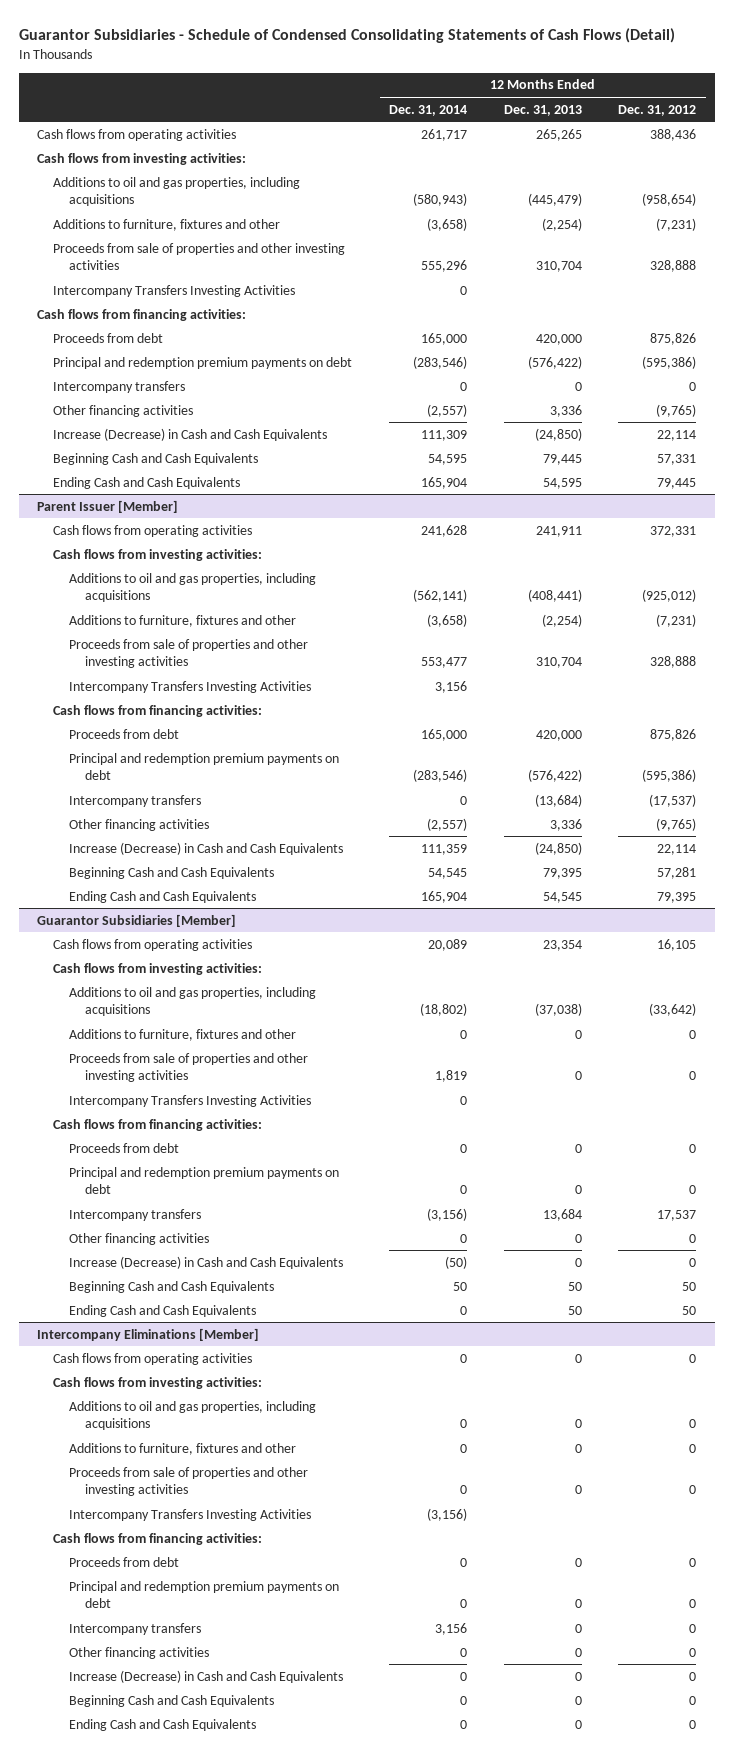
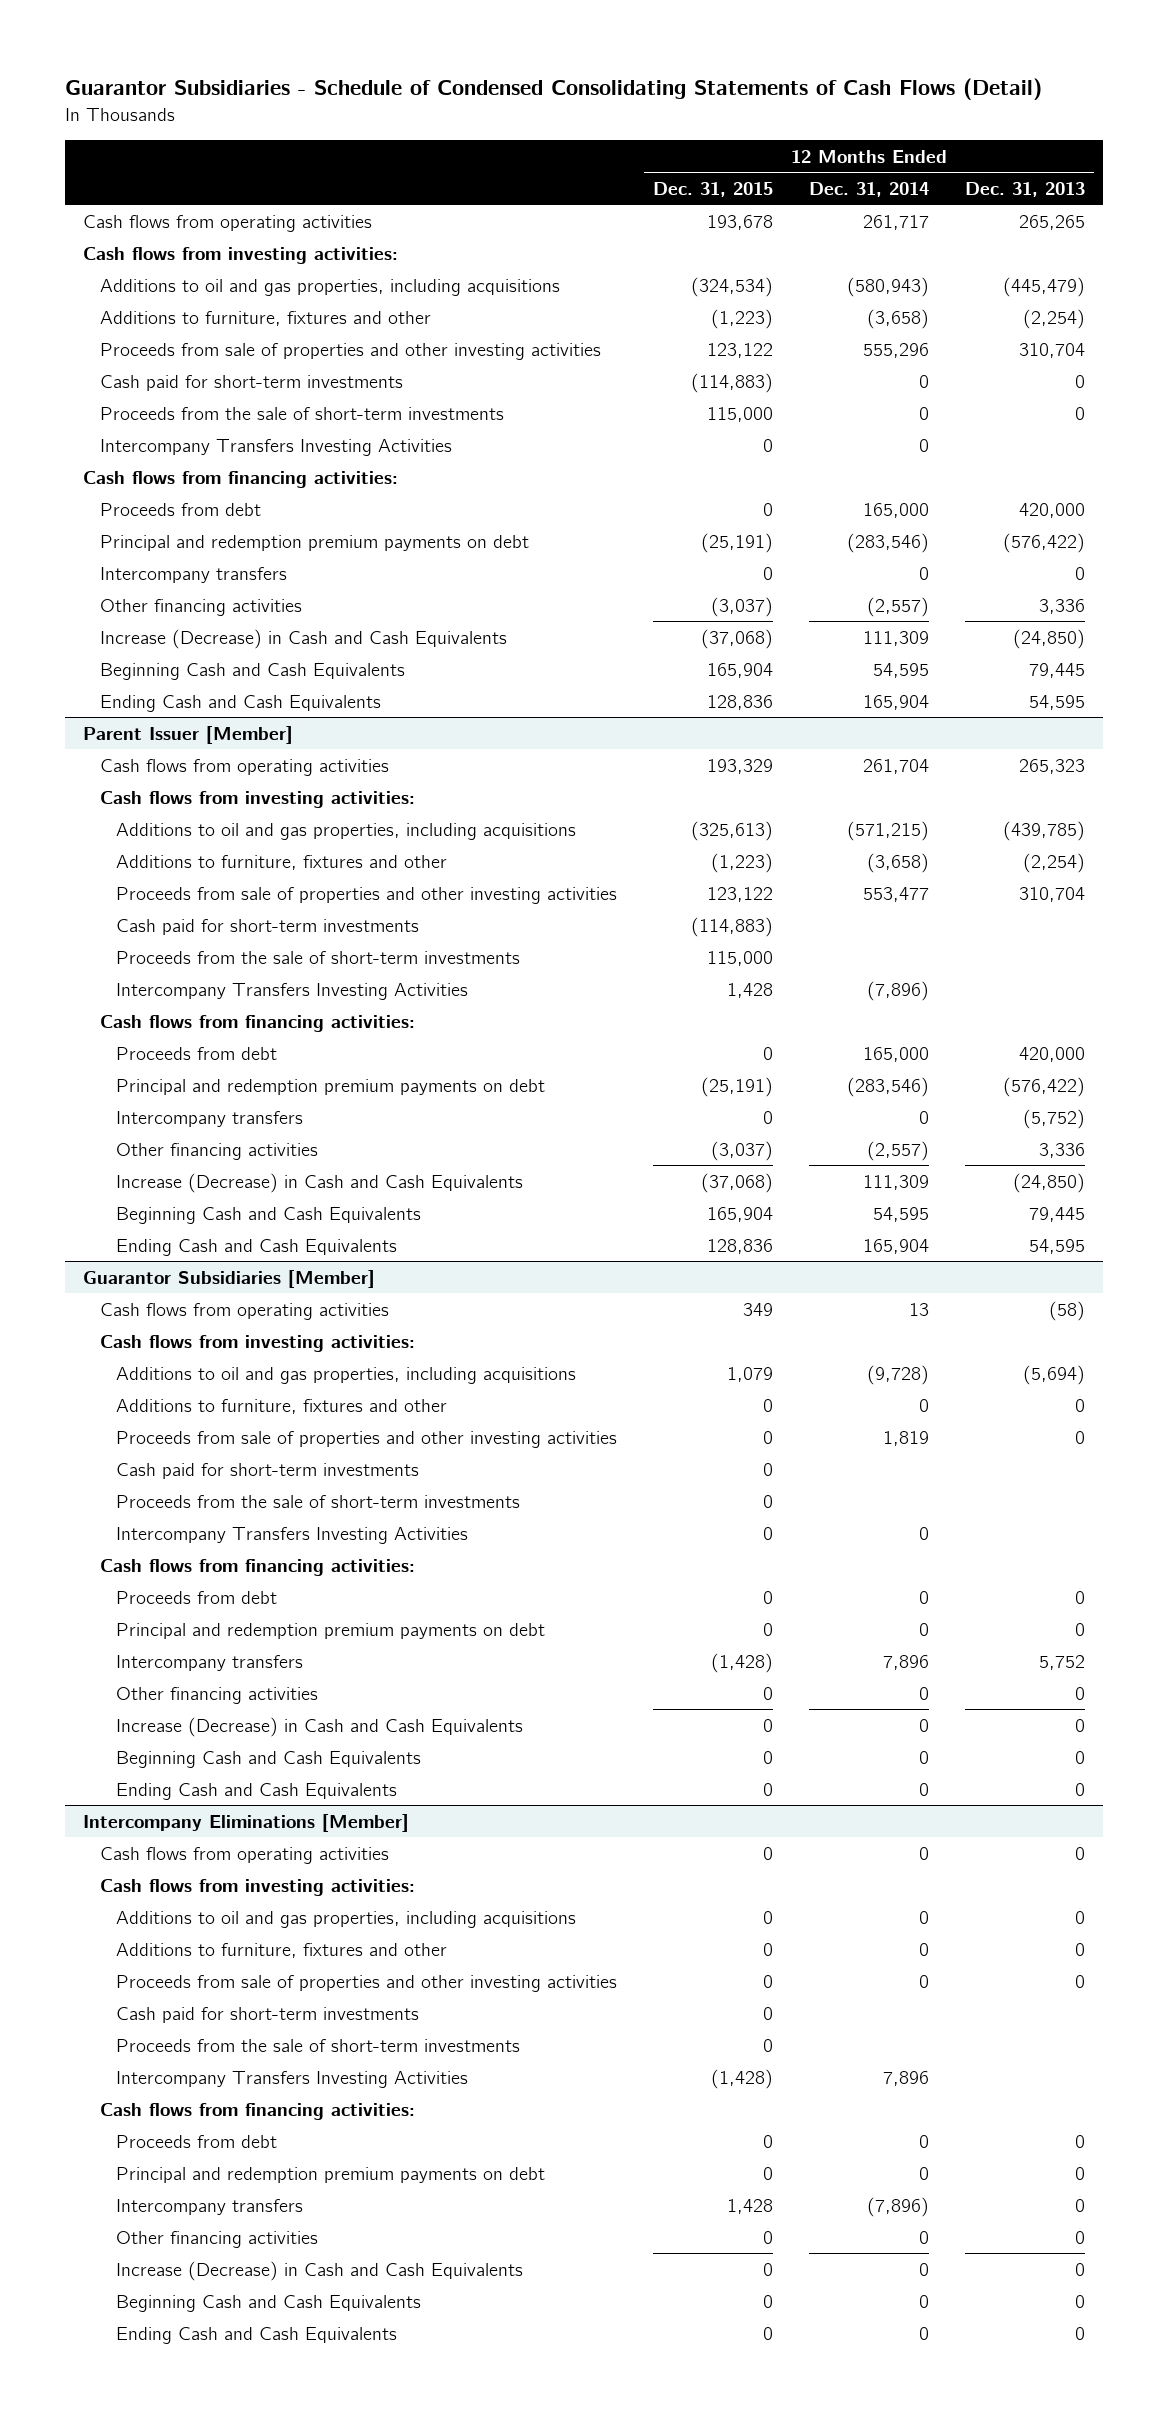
[618,104,697,116] Dec. 31, 2012 -> none
none -> [653,181,774,197] Dec. 31, 2015
none -> [99,374,403,391] Cash paid for short-term investments
none -> [99,406,504,420] Proceeds from the sale of short-term investments
[420,524,467,537] 241,628 -> [863,758,930,774] 261,704
[535,525,582,537] 241,911 -> [1019,758,1086,774] 265,323
[412,589,467,603] (562,141) -> [847,820,930,841] (571,215)
[527,589,582,603] (408,441) -> [1003,820,1086,841] (439,785)
none -> [115,918,419,935] Cash paid for short-term investments
none -> [115,950,520,964] Proceeds from the sale of short-term investments
[434,680,467,693] 3,156 -> [867,980,930,1001] (7,896)
[534,793,582,807] (13,684) -> [1023,1108,1086,1129] (5,752)
[420,843,467,855] 111,359 -> [863,1174,930,1190] 111,309
[427,867,467,879] 54,545 -> [873,1206,930,1222] 54,595
[542,867,582,879] 79,395 -> [1029,1206,1086,1222] 79,445
[542,891,582,903] 54,545 -> [1029,1238,1086,1254] 54,595
[427,938,467,951] 20,089 -> [909,1302,930,1316] 13
[542,939,582,951] 23,354 -> [1049,1300,1086,1321] (58)
[419,1003,467,1017] (18,802) -> [867,1364,930,1385] (9,728)
[534,1003,582,1017] (37,038) -> [1023,1364,1086,1385] (5,694)
none -> [115,1462,419,1479] Cash paid for short-term investments
none -> [115,1494,520,1508] Proceeds from the sale of short-term investments
[426,1207,467,1221] (3,156) -> [883,1654,930,1670] 7,896
[542,1208,582,1221] 13,684 -> [1039,1654,1086,1670] 5,752
[444,1255,467,1269] (50) -> [919,1718,930,1732] 0
[452,1281,467,1291] 50 -> [919,1750,930,1764] 0
[567,1281,582,1291] 50 -> [1075,1750,1086,1764] 0
[567,1305,582,1315] 50 -> [1075,1782,1086,1796] 0
none -> [115,2006,419,2023] Cash paid for short-term investments
none -> [115,2038,520,2052] Proceeds from the sale of short-term investments
[426,1507,467,1521] (3,156) -> [883,2070,930,2086] 7,896
[434,1622,467,1635] 3,156 -> [867,2196,930,2217] (7,896)

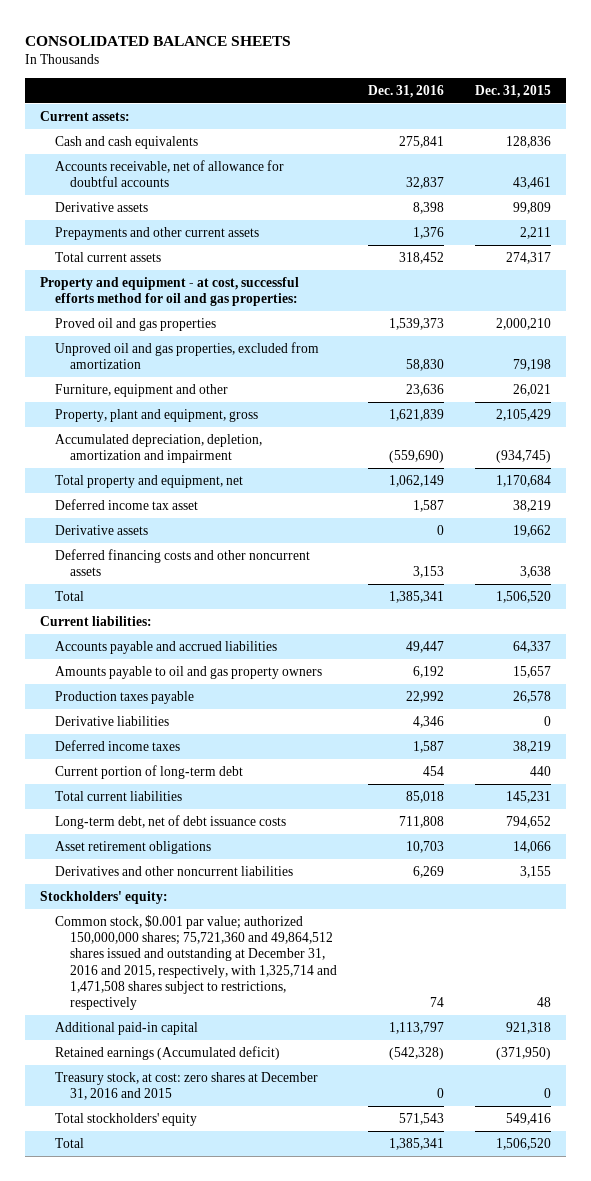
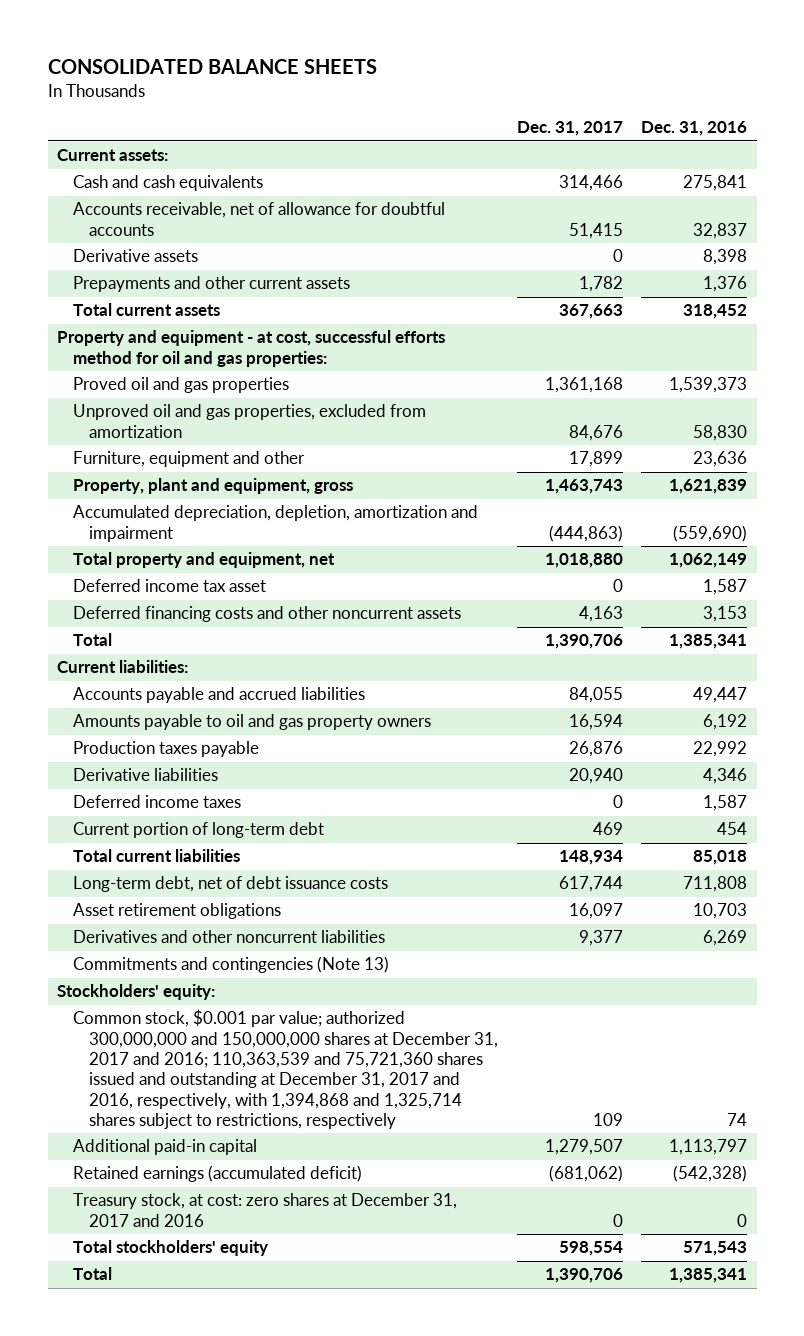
[474,84,551,98] Dec. 31, 2015 -> none
none -> [516,121,623,137] Dec. 31, 2017
[54,524,148,535] Derivative assets -> none
none -> [72,956,389,974] Commitments and contingencies (Note 13)
[54,914,337,1011] Common stock, $0.001 par value; authorized 150,000,000 shares; 75,721,360 and 49,864,512 shares issued and outstanding at December 31, 2016 and 2015, respectively, with 1,325,714 and 1,471,508 shares subject to restrictions, respectively -> [72,1009,498,1129] Common stock, $0.001 par value; authorized 300,000,000 and 150,000,000 shares at December 31, 2017 and 2016; 110,363,539 and 75,721,360 shares issued and outstanding at December 31, 2017 and 2016, respectively, with 1,394,868 and 1,325,714 shares subject to restrictions, respectively
[54,1045,280,1060] Retained earnings (Accumulated deficit) -> [72,1165,362,1183] Retained earnings (accumulated deficit)
[54,1071,318,1101] Treasury stock, at cost: zero shares at December 31, 2016 and 2015 -> [72,1193,457,1227] Treasury stock, at cost: zero shares at December 31, 2017 and 2016

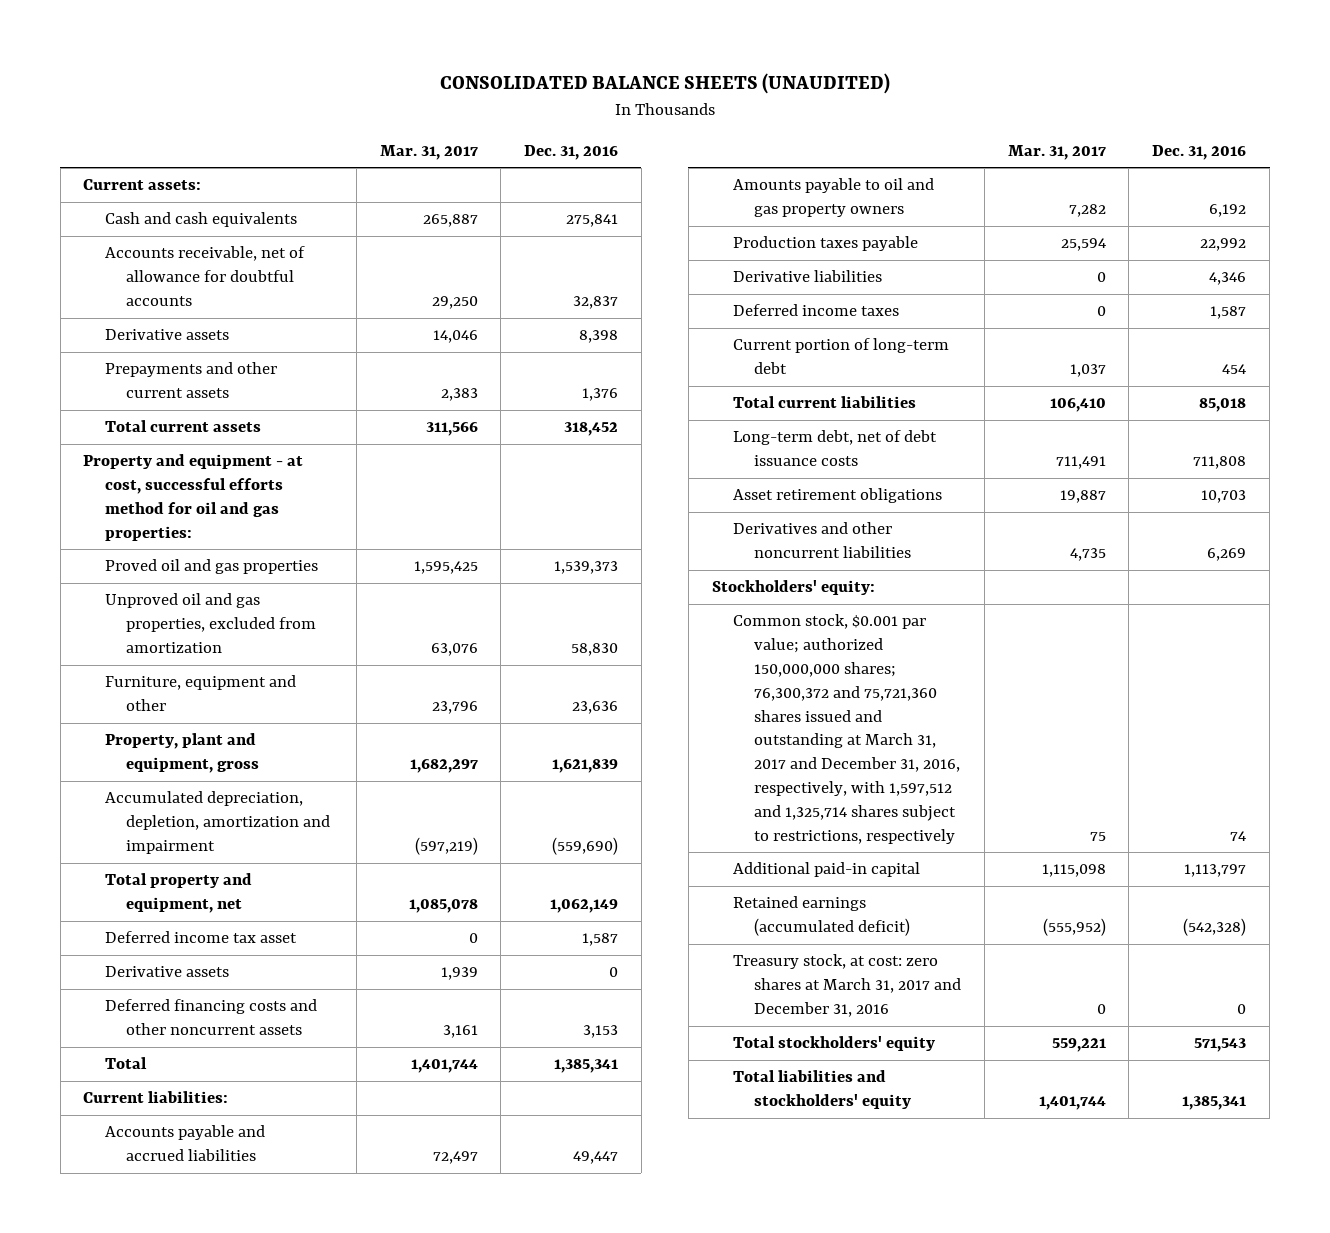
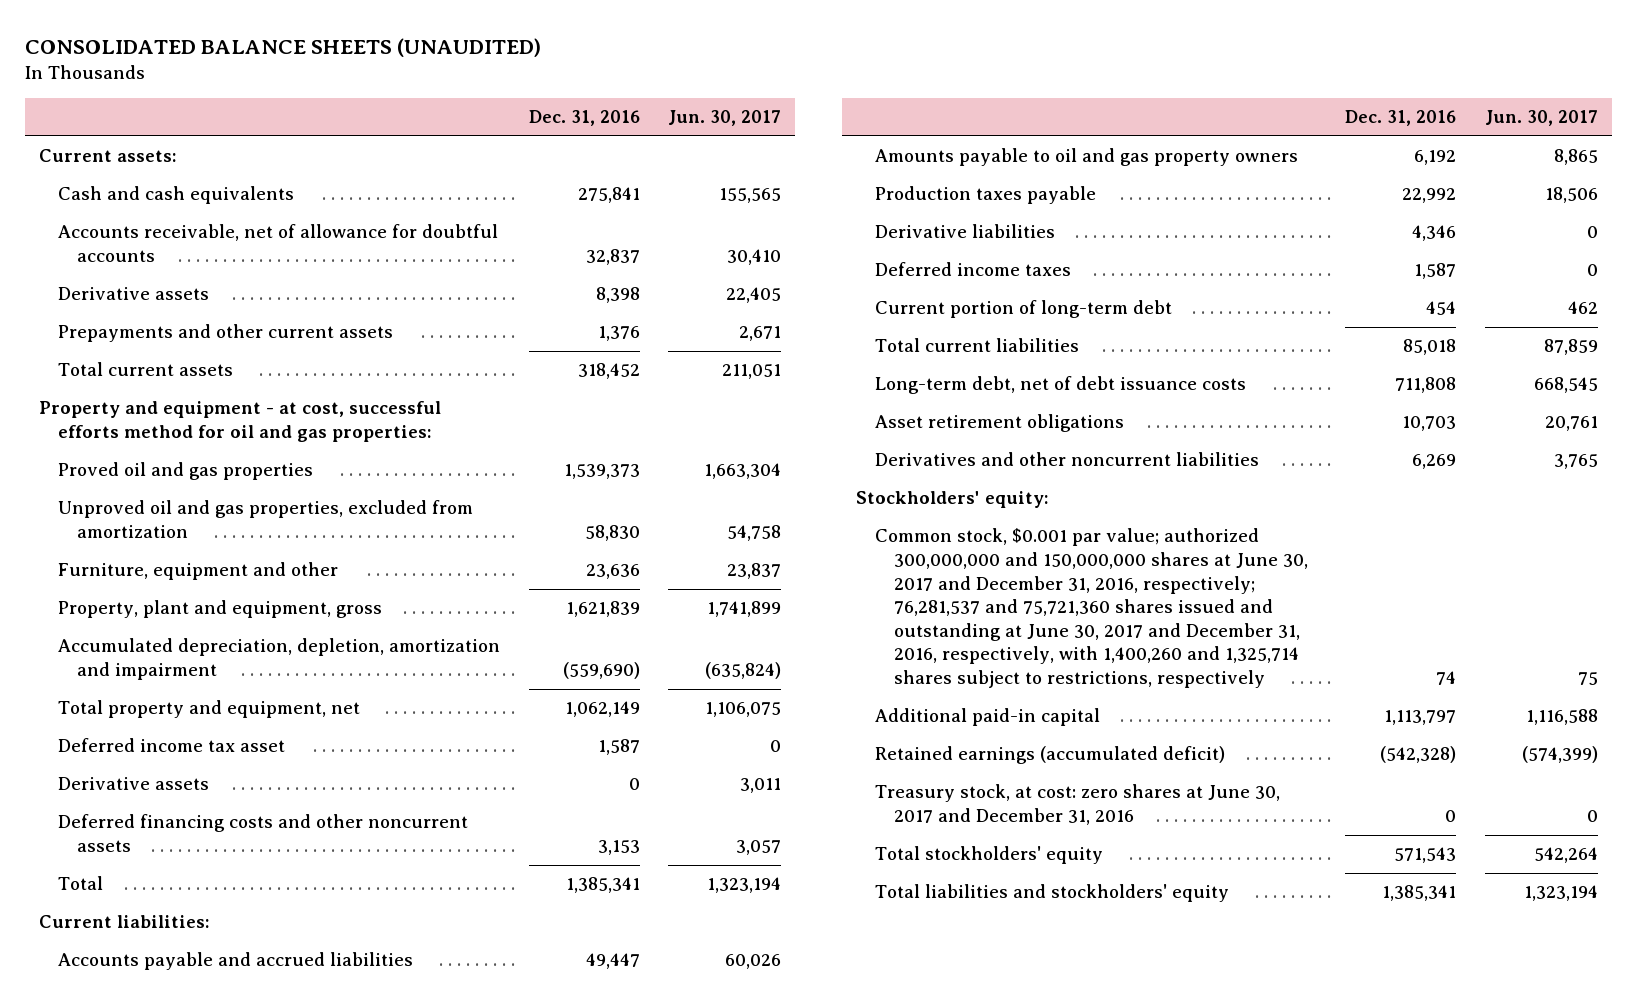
[379,144,478,160] Mar. 31, 2017 -> none
none -> [668,110,782,127] Jun. 30, 2017
[732,614,961,844] Common stock, $0.001 par value; authorized 150,000,000 shares; 76,300,372 and 75,721,360 shares issued and outstanding at March 31, 2017 and December 31, 2016, respectively, with 1,597,512 and 1,325,714 shares subject to restrictions, respectively -> [874,528,1308,688] Common stock, $0.001 par value; authorized 300,000,000 and 150,000,000 shares at June 30, 2017 and December 31, 2016, respectively; 76,281,537 and 75,721,360 shares issued and outstanding at June 30, 2017 and December 31, 2016, respectively, with 1,400,260 and 1,325,714 shares subject to restrictions, respectively
[732,954,962,1017] Treasury stock, at cost: zero shares at March 31, 2017 and December 31, 2016 -> [874,784,1280,826] Treasury stock, at cost: zero shares at June 30, 2017 and December 31, 2016

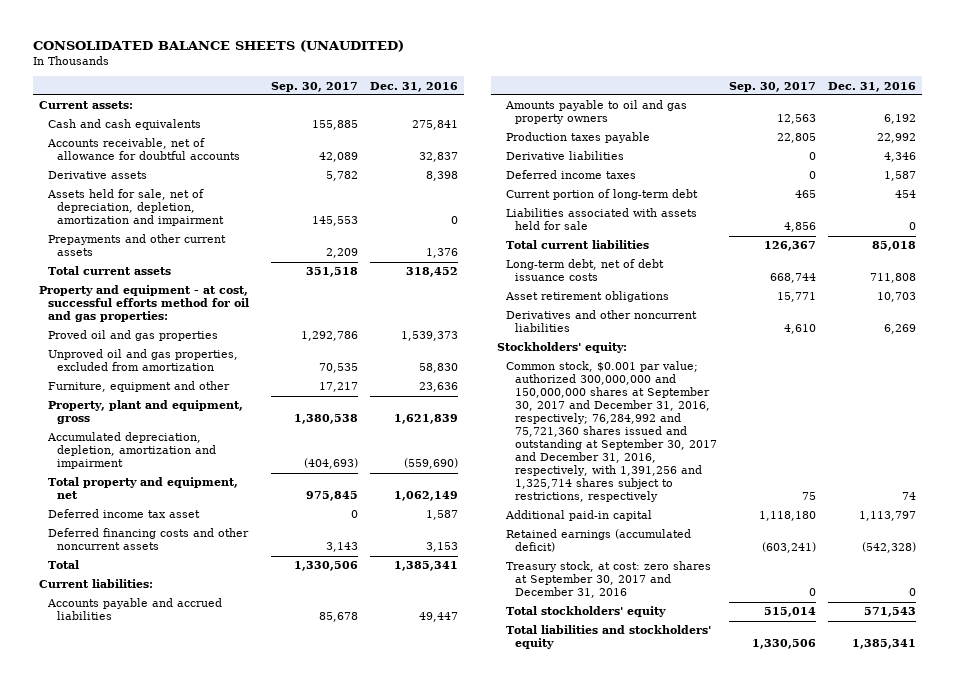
[668,110,782,127] Jun. 30, 2017 -> none
none -> [270,81,358,92] Sep. 30, 2017
none -> [46,189,224,227] Assets held for sale, net of depreciation, depletion, amortization and impairment
[58,777,210,791] Derivative assets -> none
none -> [506,208,698,231] Liabilities associated with assets held for sale
[874,528,1308,688] Common stock, $0.001 par value; authorized 300,000,000 and 150,000,000 shares at June 30, 2017 and December 31, 2016, respectively; 76,281,537 and 75,721,360 shares issued and outstanding at June 30, 2017 and December 31, 2016, respectively, with 1,400,260 and 1,325,714 shares subject to restrictions, respectively -> [506,361,718,503] Common stock, $0.001 par value; authorized 300,000,000 and 150,000,000 shares at September 30, 2017 and December 31, 2016, respectively; 76,284,992 and 75,721,360 shares issued and outstanding at September 30, 2017 and December 31, 2016, respectively, with 1,391,256 and 1,325,714 shares subject to restrictions, respectively
[874,784,1280,826] Treasury stock, at cost: zero shares at June 30, 2017 and December 31, 2016 -> [506,561,712,599] Treasury stock, at cost: zero shares at September 30, 2017 and December 31, 2016

